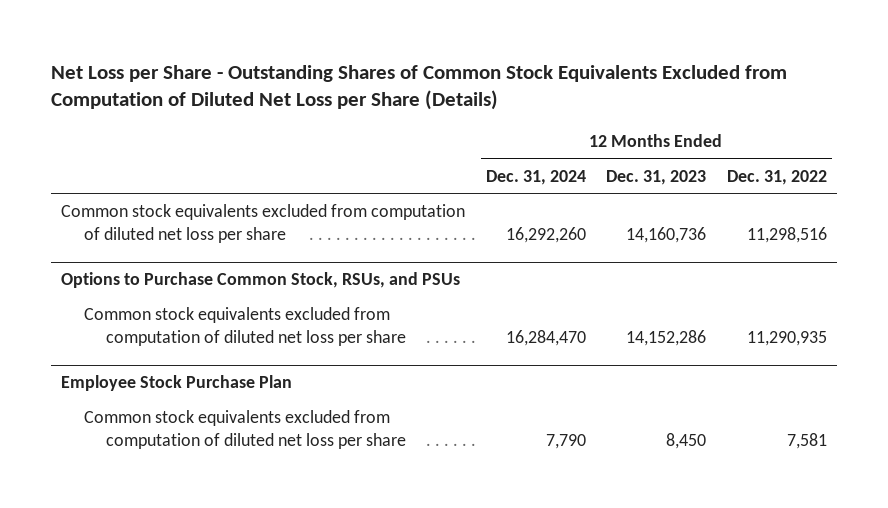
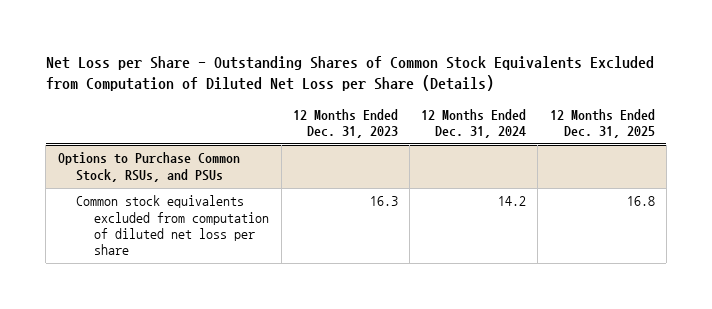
[726,169,827,185] Dec. 31, 2022 -> none
none -> [549,108,655,138] 12 Months Ended Dec. 31, 2025
[61,204,466,243] Common stock equivalents excluded from computation of diluted net loss per share -> none
[61,375,293,392] Employee Stock Purchase Plan -> none
[83,410,407,449] Common stock equivalents excluded from computation of diluted net loss per share -> none
[505,329,586,346] 16,284,470 -> [498,196,527,207] 14.2
[626,329,707,346] 14,152,286 -> [369,196,398,207] 16.3

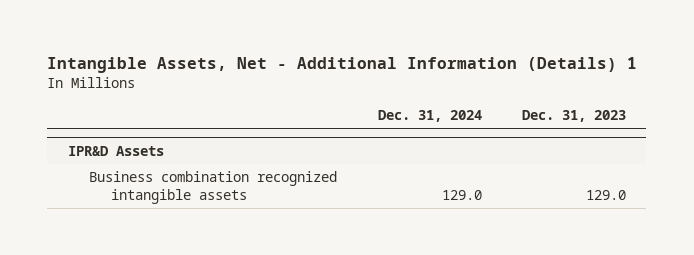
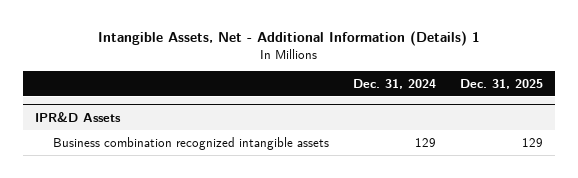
[522,110,627,123] Dec. 31, 2023 -> none
none -> [459,78,543,89] Dec. 31, 2025
[441,189,482,200] 129.0 -> [414,137,436,147] 129

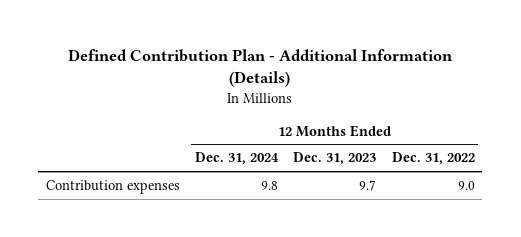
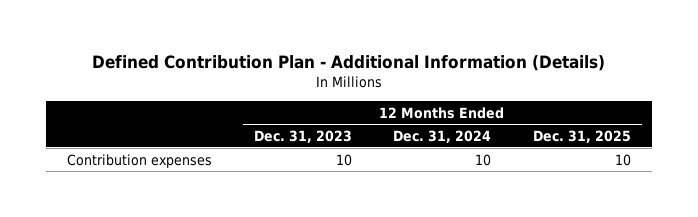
[391,152,475,166] Dec. 31, 2022 -> none
none -> [533,129,632,143] Dec. 31, 2025
[261,181,279,191] 9.8 -> [475,153,492,166] 10
[359,180,377,191] 9.7 -> [335,153,352,166] 10

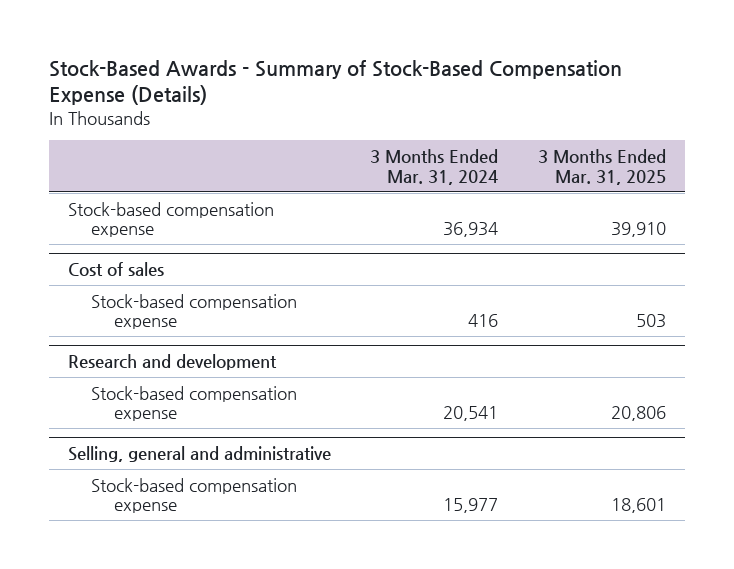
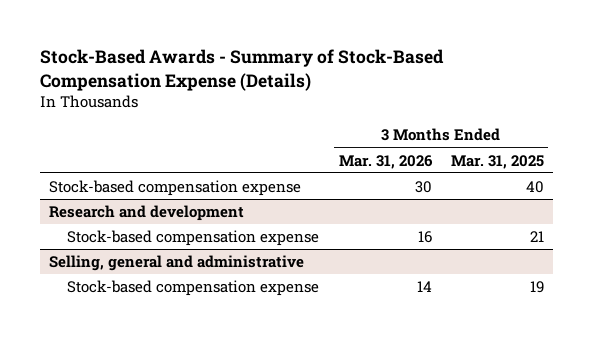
[370,149,499,185] 3 Months Ended Mar. 31, 2024 -> none
none -> [338,154,433,169] Mar. 31, 2026
[68,262,165,277] Cost of sales -> none
[91,293,298,330] Stock-based compensation expense -> none
[610,222,666,238] 39,910 -> [525,181,544,194] 40
[610,406,666,422] 20,806 -> [529,231,544,243] 21
[610,498,666,514] 18,601 -> [529,281,544,294] 19

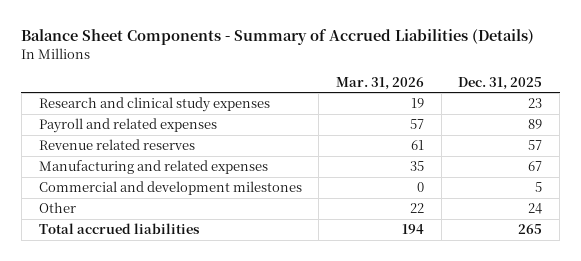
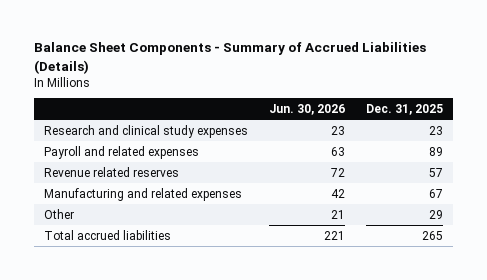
[336,76,425,90] Mar. 31, 2026 -> none
none -> [268,103,345,115] Jun. 30, 2026
[38,181,302,196] Commercial and development milestones -> none
[528,203,543,215] 24 -> [428,209,443,219] 29

